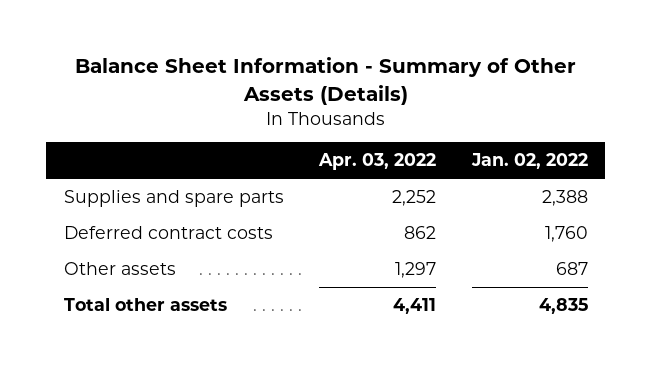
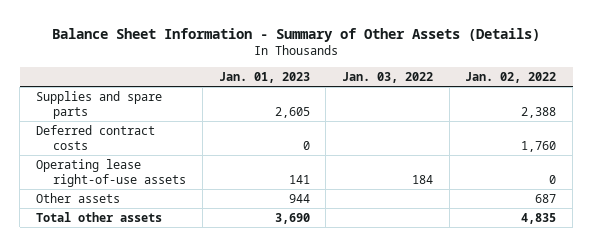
[318,153,437,171] Apr. 03, 2022 -> none
none -> [218,72,310,84] Jan. 01, 2023
none -> [341,72,433,84] Jan. 03, 2022
none -> [36,158,187,187] Operating lease right-of-use assets

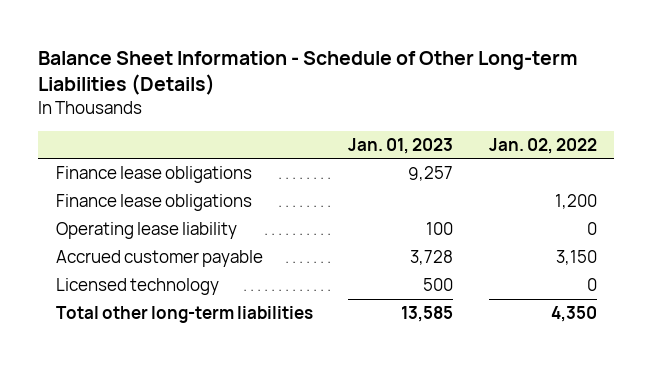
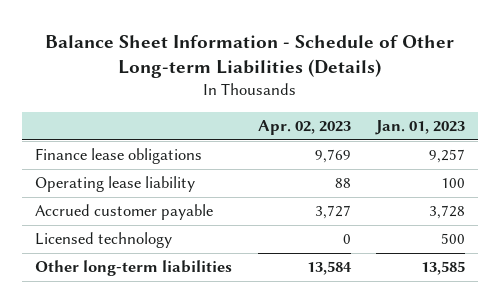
[488,137,597,154] Jan. 02, 2022 -> none
none -> [257,119,351,135] Apr. 02, 2023
[56,194,253,212] Finance lease obligations -> none
[56,306,314,324] Total other long-term liabilities -> [35,260,233,277] Other long-term liabilities

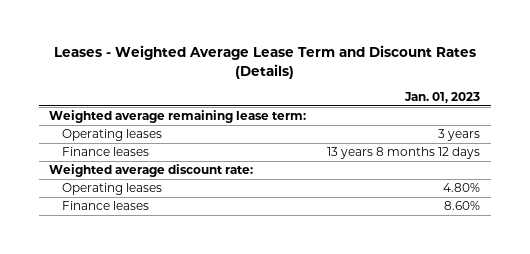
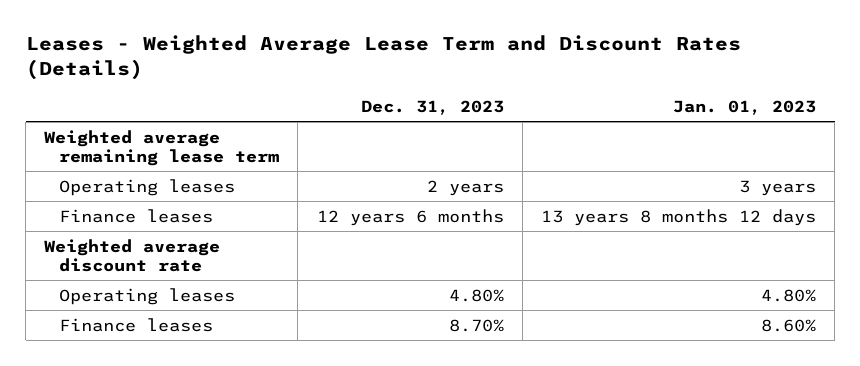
none -> [360,99,504,115] Dec. 31, 2023
[49,110,307,124] Weighted average remaining lease term: -> [44,129,280,166] Weighted average remaining lease term
[49,164,254,178] Weighted average discount rate: -> [44,238,221,272] Weighted average discount rate

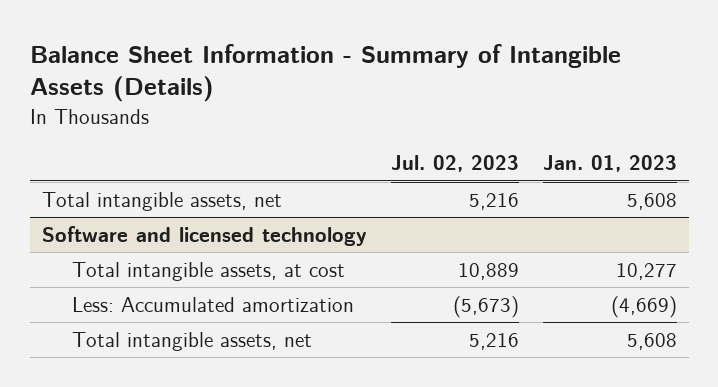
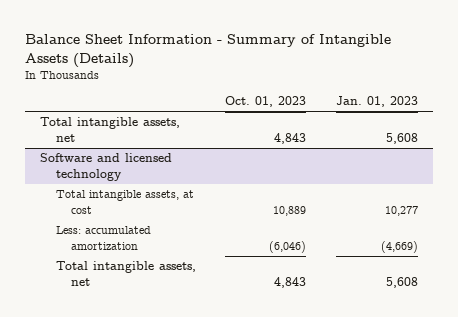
[390,155,519,173] Jul. 02, 2023 -> none
none -> [225,95,307,107] Oct. 01, 2023
[71,297,354,313] Less: Accumulated amortization -> [55,226,151,250] Less: accumulated amortization

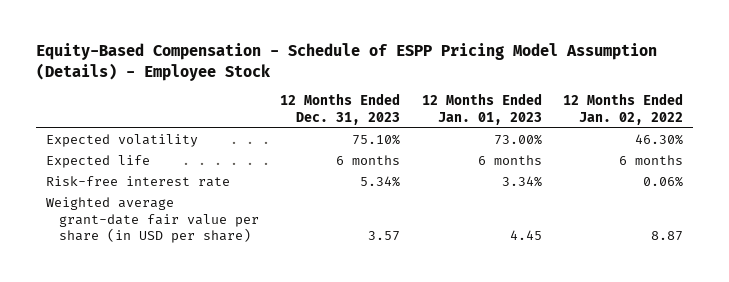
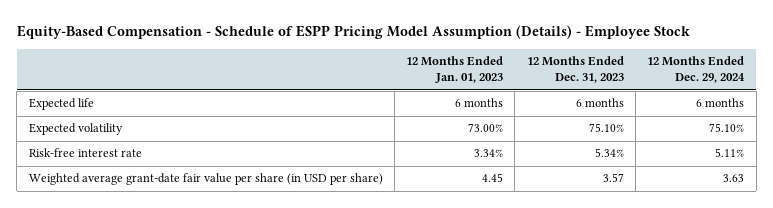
[562,93,683,125] 12 Months Ended Jan. 02, 2022 -> none
none -> [647,56,746,84] 12 Months Ended Dec. 29, 2024
[46,134,199,148] Expected volatility -> [28,123,123,136] Expected volatility

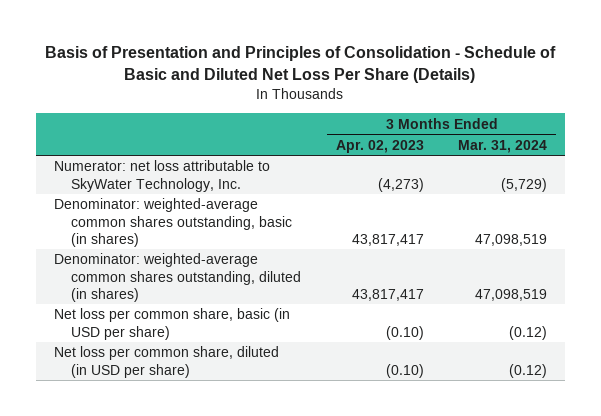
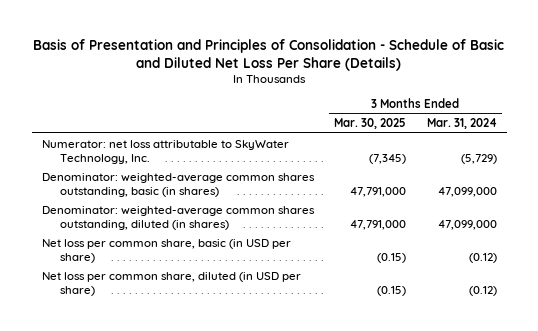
[335,139,424,153] Apr. 02, 2023 -> none
none -> [334,118,407,130] Mar. 30, 2025
[475,233,548,246] 47,098,519 -> [437,186,497,197] 47,099,000
[475,288,548,301] 47,098,519 -> [437,219,497,230] 47,099,000

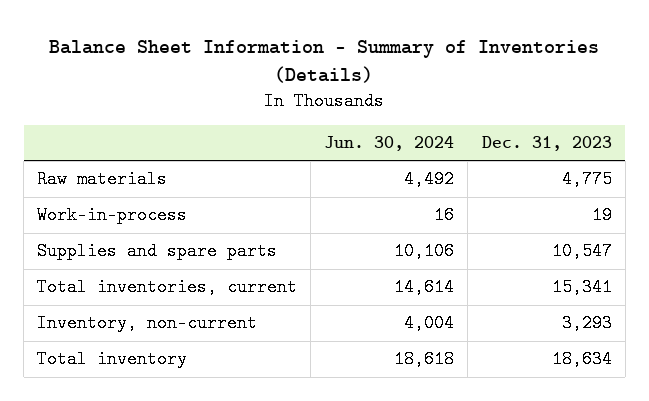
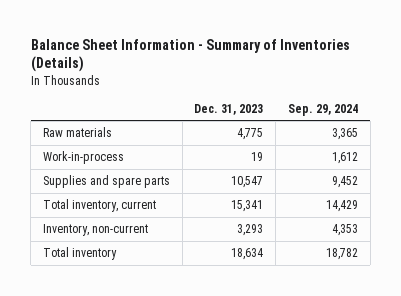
[324,136,455,152] Jun. 30, 2024 -> none
none -> [287,103,358,116] Sep. 29, 2024
[37,278,298,297] Total inventories, current -> [42,199,156,213] Total inventory, current

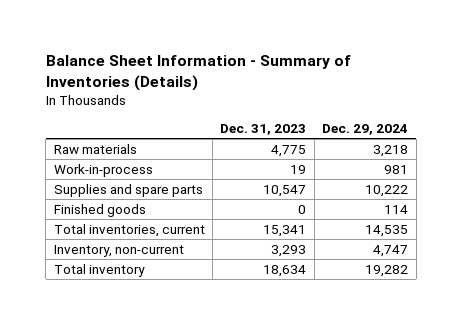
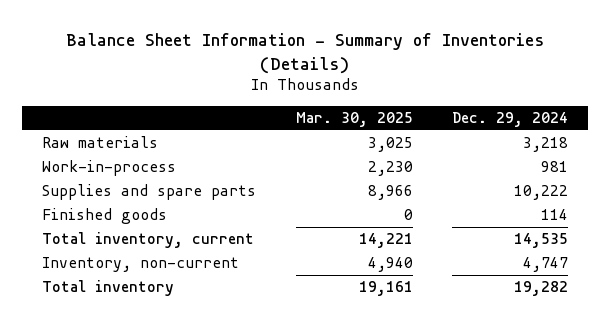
[220,123,307,135] Dec. 31, 2023 -> none
none -> [295,112,413,128] Mar. 30, 2025
[53,223,205,237] Total inventories, current -> [42,232,255,249] Total inventory, current

